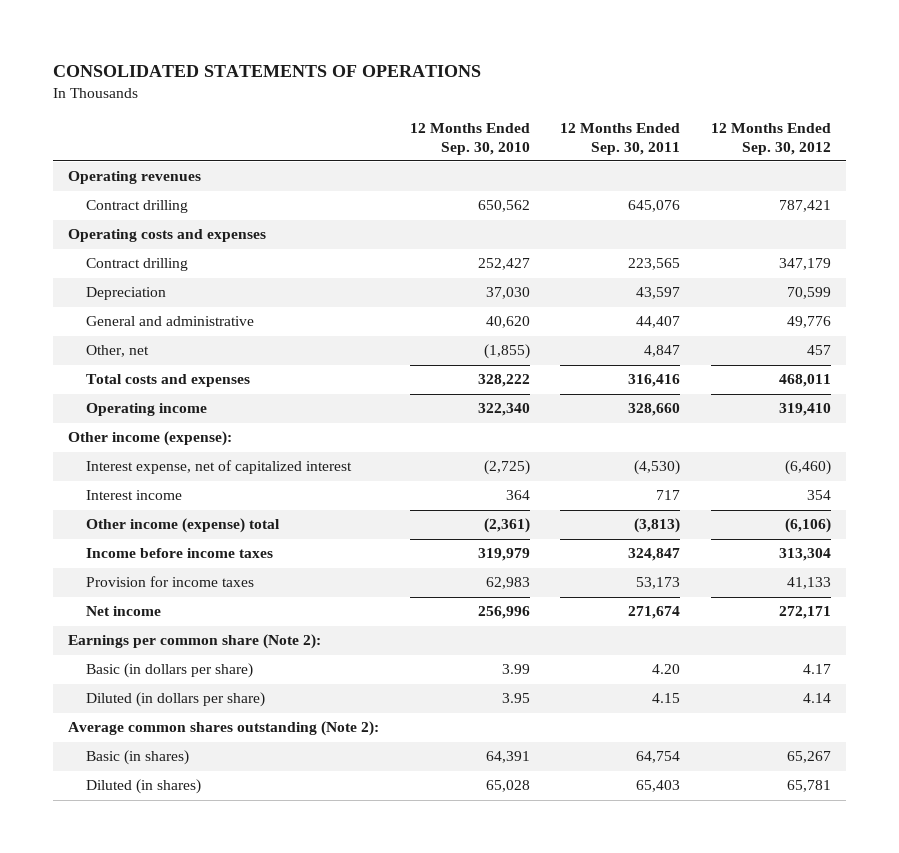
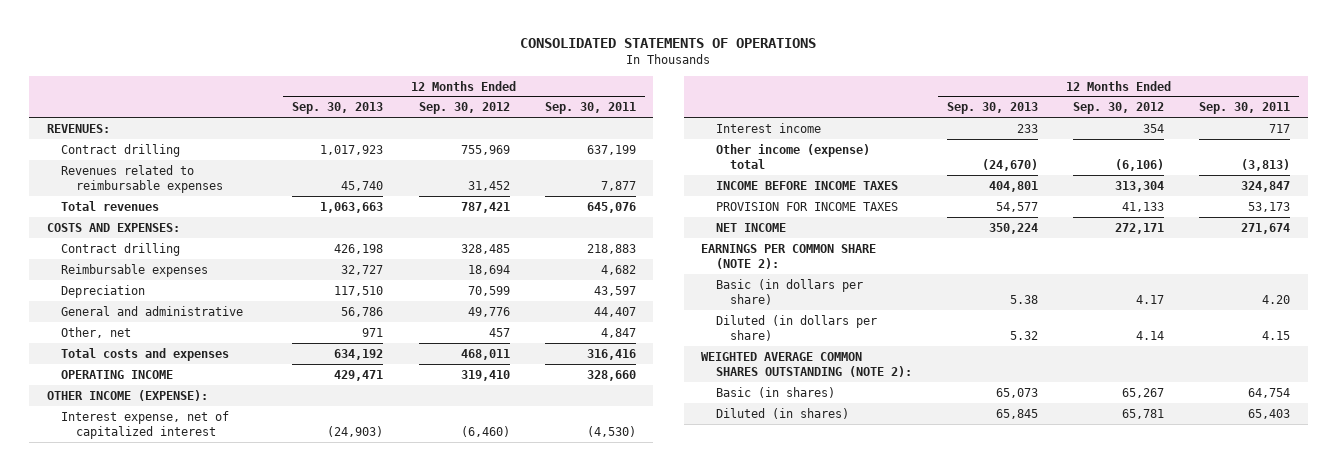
[409,123,530,155] 12 Months Ended Sep. 30, 2010 -> none
none -> [292,102,384,115] Sep. 30, 2013
[68,171,202,185] Operating revenues -> [46,123,110,133] REVENUES:
[628,200,681,213] 645,076 -> [586,144,636,155] 637,199
[778,200,831,213] 787,421 -> [460,144,510,155] 755,969
none -> [61,164,223,193] Revenues related to reimbursable expenses
none -> [61,200,160,211] Total revenues
[68,229,267,243] Operating costs and expenses -> [46,222,180,232] COSTS AND EXPENSES:
[628,258,681,271] 223,565 -> [586,243,636,254] 218,883
[778,258,831,271] 347,179 -> [460,243,510,254] 328,485
none -> [61,263,209,277] Reimbursable expenses
[85,403,207,417] Operating income -> [61,369,174,379] OPERATING INCOME
[68,431,233,447] Other income (expense): -> [46,389,208,401] OTHER INCOME (EXPENSE):
[85,548,273,559] Income before income taxes -> [715,180,898,190] INCOME BEFORE INCOME TAXES
[85,576,254,588] Provision for income taxes -> [715,201,898,211] PROVISION FOR INCOME TAXES
[85,606,161,617] Net income -> [715,222,786,232] NET INCOME
[68,634,322,650] Earnings per common share (Note 2): -> [701,243,877,269] EARNINGS PER COMMON SHARE (NOTE 2):
[68,721,380,737] Average common shares outstanding (Note 2): -> [701,351,912,377] WEIGHTED AVERAGE COMMON SHARES OUTSTANDING (NOTE 2):

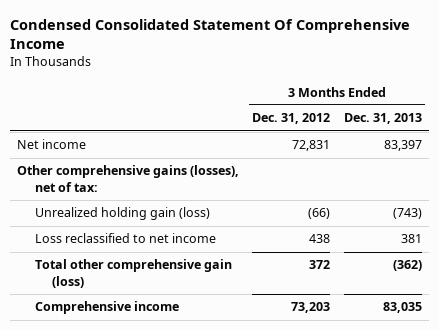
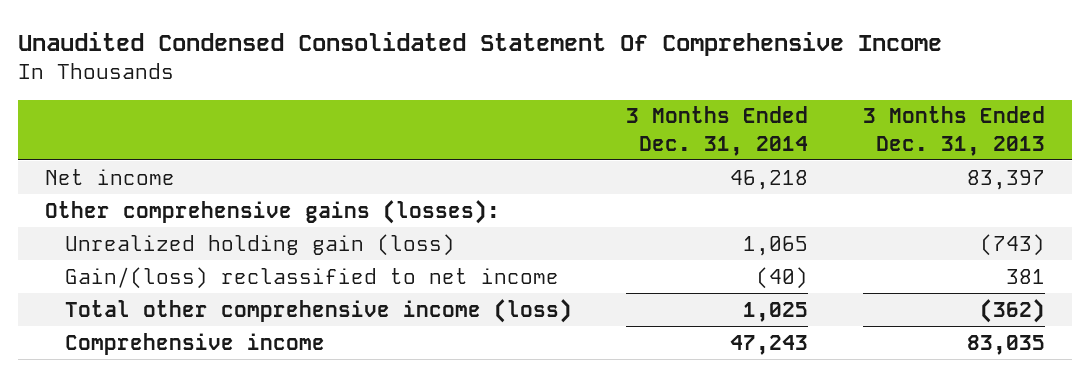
[10,18,411,50] Condensed Consolidated Statement Of Comprehensive Income -> [18,31,943,56] Unaudited Condensed Consolidated Statement Of Comprehensive Income
[252,113,331,125] Dec. 31, 2012 -> none
none -> [626,106,809,156] 3 Months Ended Dec. 31, 2014
[16,165,239,192] Other comprehensive gains (losses), net of tax: -> [45,199,501,224] Other comprehensive gains (losses):
[34,233,216,244] Loss reclassified to net income -> [65,266,560,289] Gain/(loss) reclassified to net income
[34,259,232,288] Total other comprehensive gain (loss) -> [65,298,573,323] Total other comprehensive income (loss)

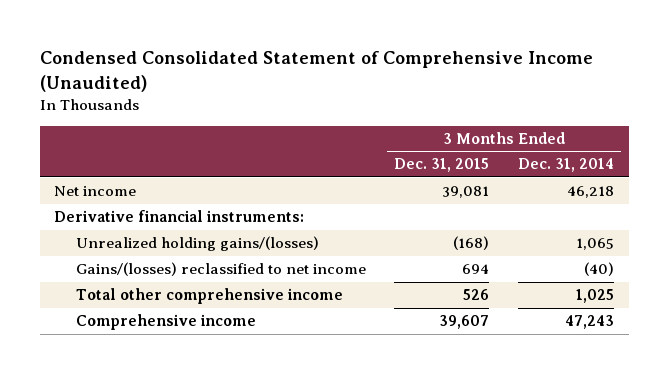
[18,31,943,56] Unaudited Condensed Consolidated Statement Of Comprehensive Income -> [39,51,593,92] Condensed Consolidated Statement of Comprehensive Income (Unaudited)
[862,106,1045,156] 3 Months Ended Dec. 31, 2013 -> none
none -> [394,158,490,173] Dec. 31, 2015
[45,199,501,224] Other comprehensive gains (losses): -> none
none -> [54,210,305,223] Derivative financial instruments:
[65,233,456,256] Unrealized holding gain (loss) -> [75,236,319,252] Unrealized holding gains/(losses)
[65,266,560,289] Gain/(loss) reclassified to net income -> [75,262,366,277] Gains/(losses) reclassified to net income
[65,298,573,323] Total other comprehensive income (loss) -> [75,288,343,305] Total other comprehensive income

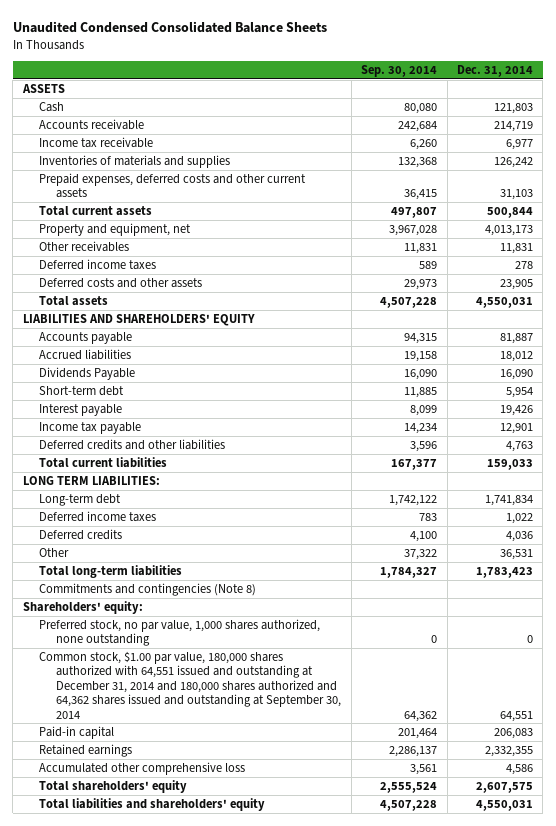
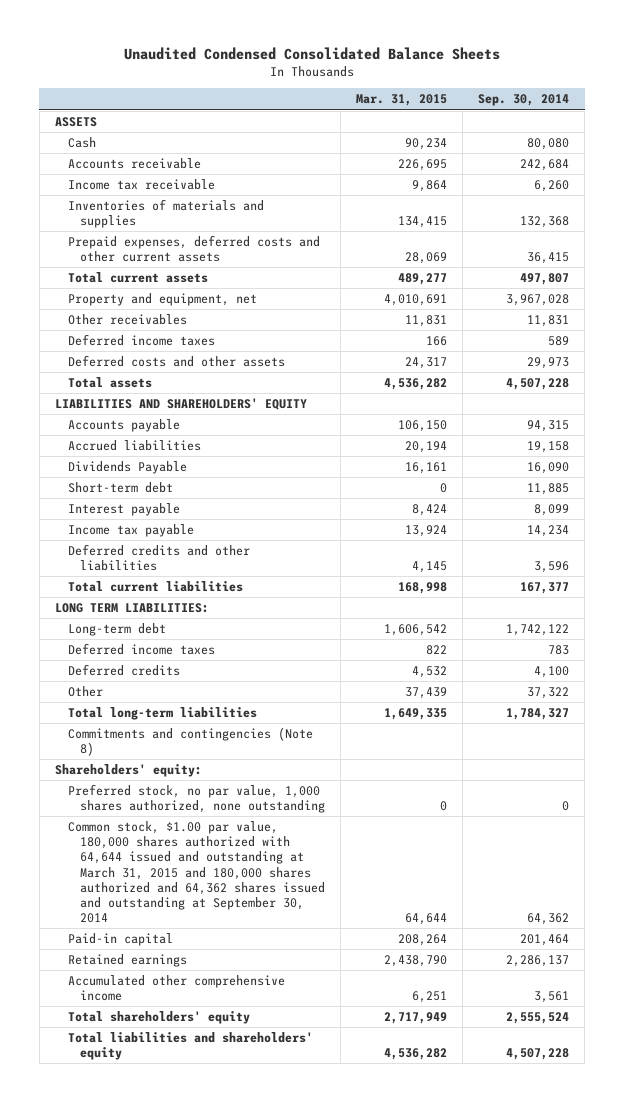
[456,64,533,77] Dec. 31, 2014 -> none
none -> [356,94,448,107] Mar. 31, 2015
[39,650,342,719] Common stock, $1.00 par value, 180,000 shares authorized with 64,551 issued and outstanding at December 31, 2014 and 180,000 shares authorized and 64,362 shares issued and outstanding at September 30, 2014 -> [67,820,326,924] Common stock, $1.00 par value, 180,000 shares authorized with 64,644 issued and outstanding at March 31, 2015 and 180,000 shares authorized and 64,362 shares issued and outstanding at September 30, 2014
[39,761,246,775] Accumulated other comprehensive loss -> [67,974,285,1002] Accumulated other comprehensive income

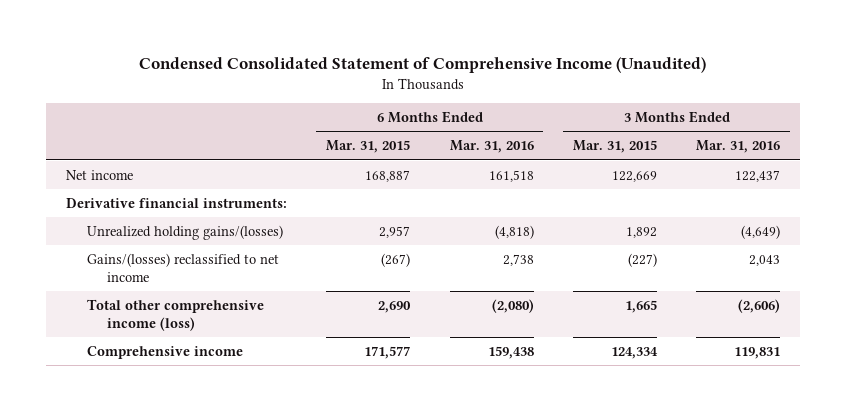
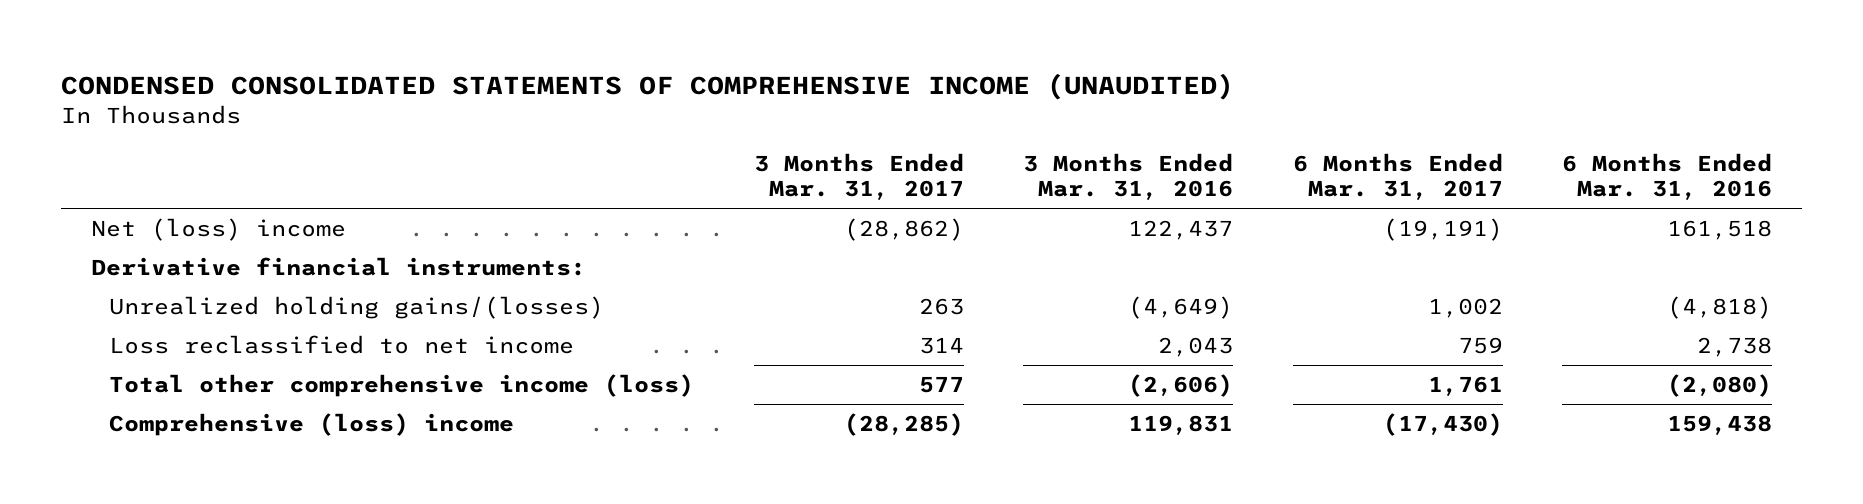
[139,56,707,73] Condensed Consolidated Statement of Comprehensive Income (Unaudited) -> [61,73,1235,101] CONDENSED CONSOLIDATED STATEMENTS OF COMPREHENSIVE INCOME (UNAUDITED)
[326,140,411,154] Mar. 31, 2015 -> none
[572,140,657,154] Mar. 31, 2015 -> none
none -> [753,153,964,201] 3 Months Ended Mar. 31, 2017
none -> [1292,153,1503,201] 6 Months Ended Mar. 31, 2017
[65,169,133,180] Net income -> [90,218,346,242] Net (loss) income
[86,252,279,282] Gains/(losses) reclassified to net income -> [109,335,575,355] Loss reclassified to net income
[86,345,243,359] Comprehensive income -> [109,413,515,437] Comprehensive (loss) income

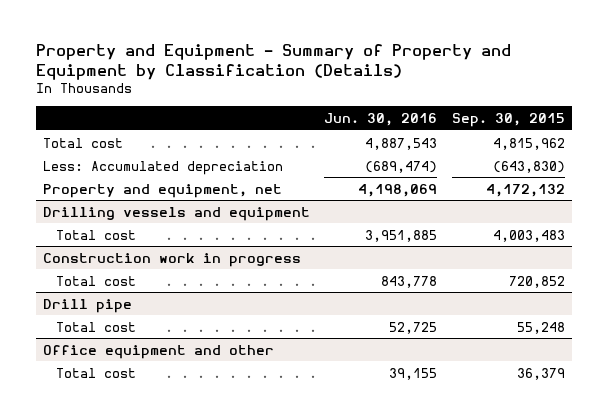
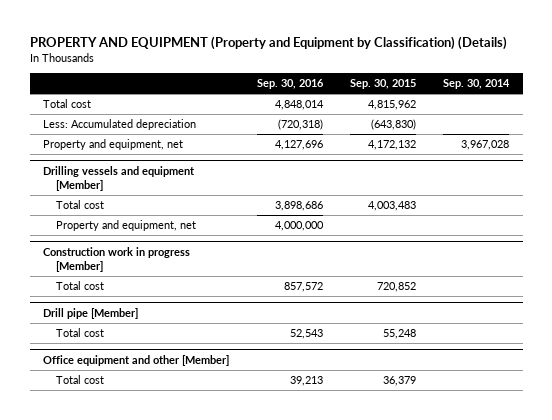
[36,43,512,80] Property and Equipment - Summary of Property and Equipment by Classification (Details) -> [29,36,507,51] PROPERTY AND EQUIPMENT (Property and Equipment by Classification) (Details)
[324,112,438,126] Jun. 30, 2016 -> none
none -> [256,79,324,90] Sep. 30, 2016
none -> [442,79,510,90] Sep. 30, 2014
[43,206,311,221] Drilling vessels and equipment -> [43,166,196,191] Drilling vessels and equipment [Member]
none -> [55,220,196,232] Property and equipment, net
[43,252,302,267] Construction work in progress -> [43,247,191,272] Construction work in progress [Member]
[43,298,133,313] Drill pipe -> [43,308,139,320] Drill pipe [Member]
[43,344,275,359] Office equipment and other -> [43,355,230,367] Office equipment and other [Member]

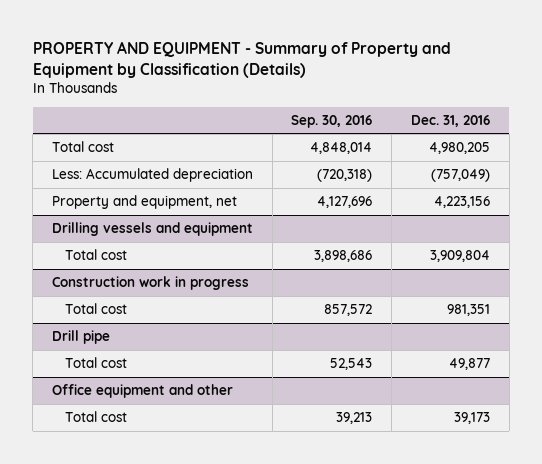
[29,36,507,51] PROPERTY AND EQUIPMENT (Property and Equipment by Classification) (Details) -> [32,40,451,78] PROPERTY AND EQUIPMENT - Summary of Property and Equipment by Classification (Details)
[349,79,416,90] Sep. 30, 2015 -> none
[442,79,510,90] Sep. 30, 2014 -> none
none -> [410,114,490,127] Dec. 31, 2016
[43,166,196,191] Drilling vessels and equipment [Member] -> [52,222,254,237] Drilling vessels and equipment
[55,220,196,232] Property and equipment, net -> none
[43,247,191,272] Construction work in progress [Member] -> [52,276,250,291] Construction work in progress
[43,308,139,320] Drill pipe [Member] -> [52,330,111,345] Drill pipe
[43,355,230,367] Office equipment and other [Member] -> [52,384,234,399] Office equipment and other

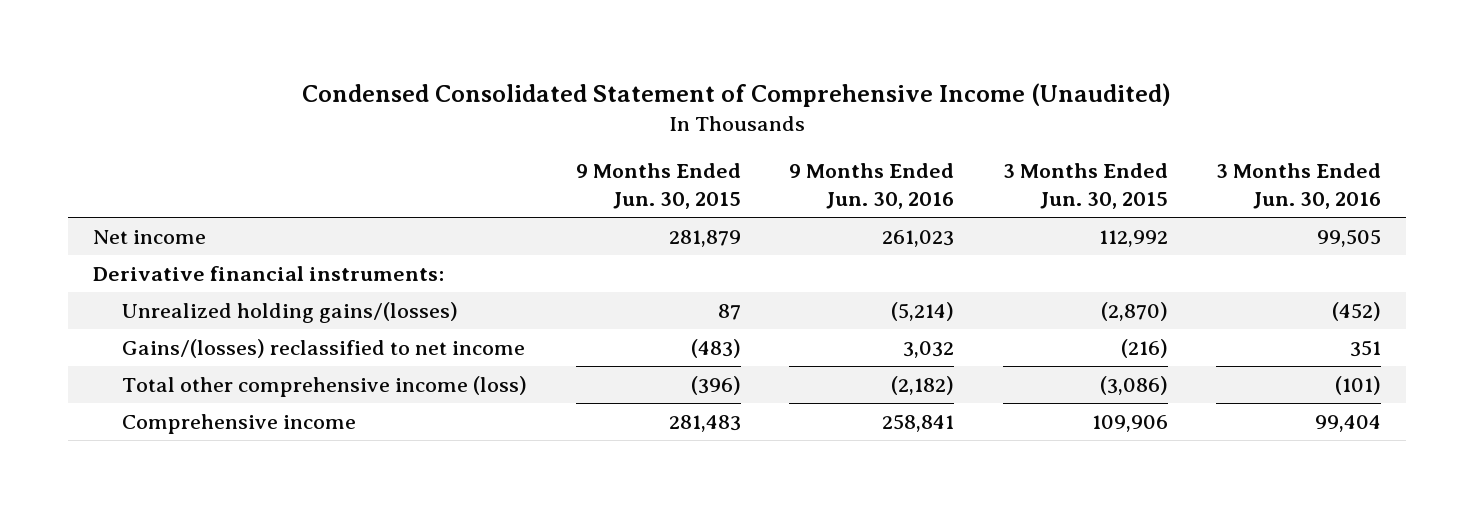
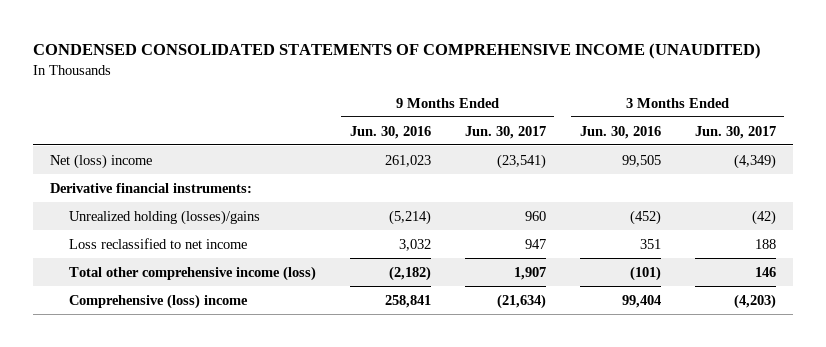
[301,82,1171,107] Condensed Consolidated Statement of Comprehensive Income (Unaudited) -> [33,43,762,60] CONDENSED CONSOLIDATED STATEMENTS OF COMPREHENSIVE INCOME (UNAUDITED)
[575,163,741,209] 9 Months Ended Jun. 30, 2015 -> none
[1002,163,1168,209] 3 Months Ended Jun. 30, 2015 -> none
none -> [464,125,546,139] Jun. 30, 2017
none -> [694,125,776,139] Jun. 30, 2017
[92,229,206,244] Net income -> [50,153,153,169] Net (loss) income
[122,301,459,323] Unrealized holding gains/(losses) -> [69,209,261,225] Unrealized holding (losses)/gains
[122,338,526,358] Gains/(losses) reclassified to net income -> [69,237,248,249] Loss reclassified to net income
[122,413,357,434] Comprehensive income -> [69,293,249,309] Comprehensive (loss) income

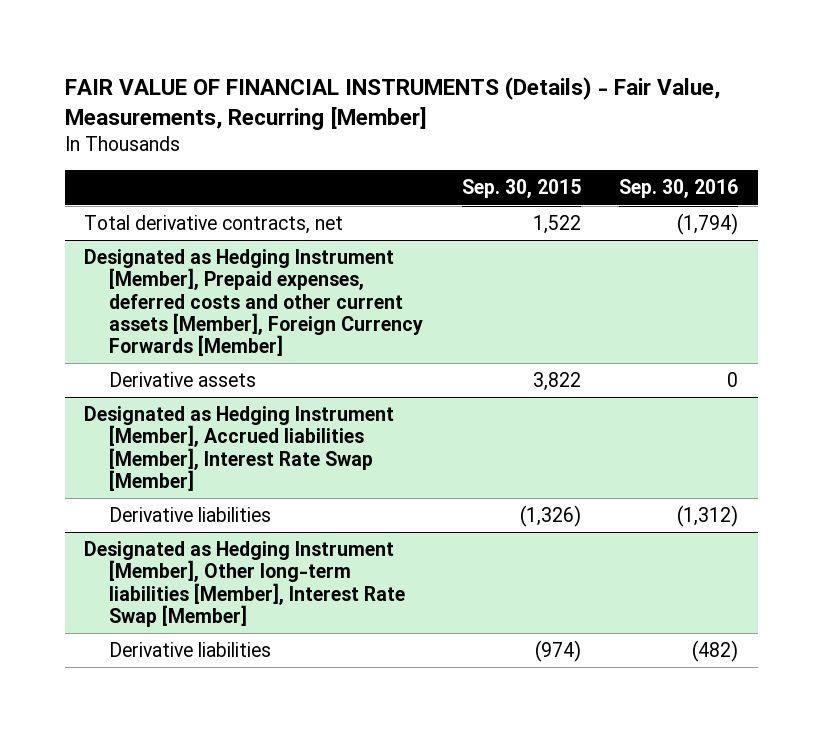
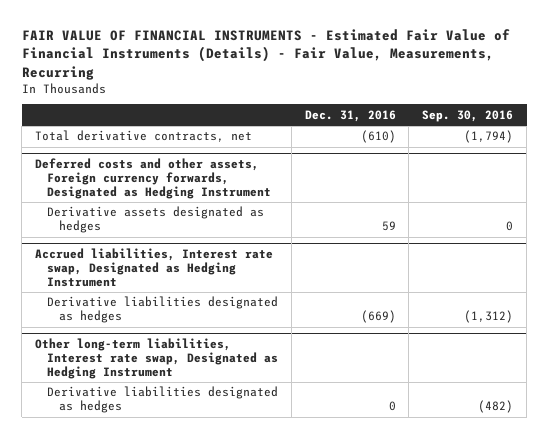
[64,76,720,130] FAIR VALUE OF FINANCIAL INSTRUMENTS (Details) - Fair Value, Measurements, Recurring [Member] -> [21,29,510,80] FAIR VALUE OF FINANCIAL INSTRUMENTS - Estimated Fair Value of Financial Instruments (Details) - Fair Value, Measurements, Recurring
[461,179,581,199] Sep. 30, 2015 -> none
none -> [304,109,396,122] Dec. 31, 2016
[84,248,424,357] Designated as Hedging Instrument [Member], Prepaid expenses, deferred costs and other current assets [Member], Foreign Currency Forwards [Member] -> [35,158,271,200] Deferred costs and other assets, Foreign currency forwards, Designated as Hedging Instrument
[109,371,257,387] Derivative assets -> [46,206,264,234] Derivative assets designated as hedges
[84,405,395,491] Designated as Hedging Instrument [Member], Accrued liabilities [Member], Interest Rate Swap [Member] -> [35,248,274,288] Accrued liabilities, Interest rate swap, Designated as Hedging Instrument
[109,506,272,522] Derivative liabilities -> [46,296,278,324] Derivative liabilities designated as hedges
[84,540,406,627] Designated as Hedging Instrument [Member], Other long-term liabilities [Member], Interest Rate Swap [Member] -> [35,338,278,380] Other long-term liabilities, Interest rate swap, Designated as Hedging Instrument
[109,641,272,657] Derivative liabilities -> [46,386,278,414] Derivative liabilities designated as hedges

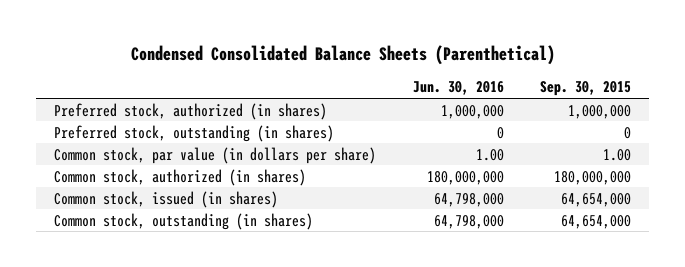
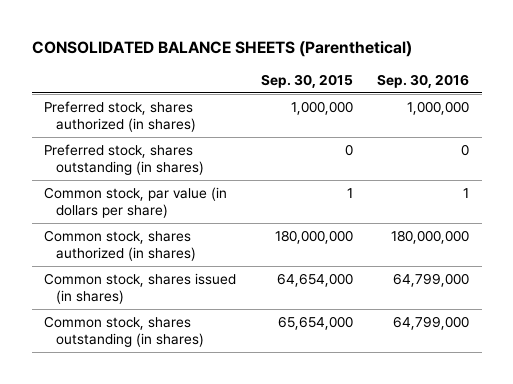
[130,45,555,66] Condensed Consolidated Balance Sheets (Parenthetical) -> [31,41,412,58] CONSOLIDATED BALANCE SHEETS (Parenthetical)
[412,81,504,96] Jun. 30, 2016 -> none
none -> [377,73,470,88] Sep. 30, 2016
[54,102,328,120] Preferred stock, authorized (in shares) -> [43,100,196,132] Preferred stock, shares authorized (in shares)
[54,124,335,142] Preferred stock, outstanding (in shares) -> [43,143,204,175] Preferred stock, shares outstanding (in shares)
[603,148,632,161] 1.00 -> [346,187,353,198] 1
[54,168,307,186] Common stock, authorized (in shares) -> [43,229,196,261] Common stock, shares authorized (in shares)
[54,190,279,208] Common stock, issued (in shares) -> [43,272,236,304] Common stock, shares issued (in shares)
[54,212,314,230] Common stock, outstanding (in shares) -> [43,315,204,347] Common stock, shares outstanding (in shares)
[561,214,632,229] 64,654,000 -> [277,315,353,330] 65,654,000

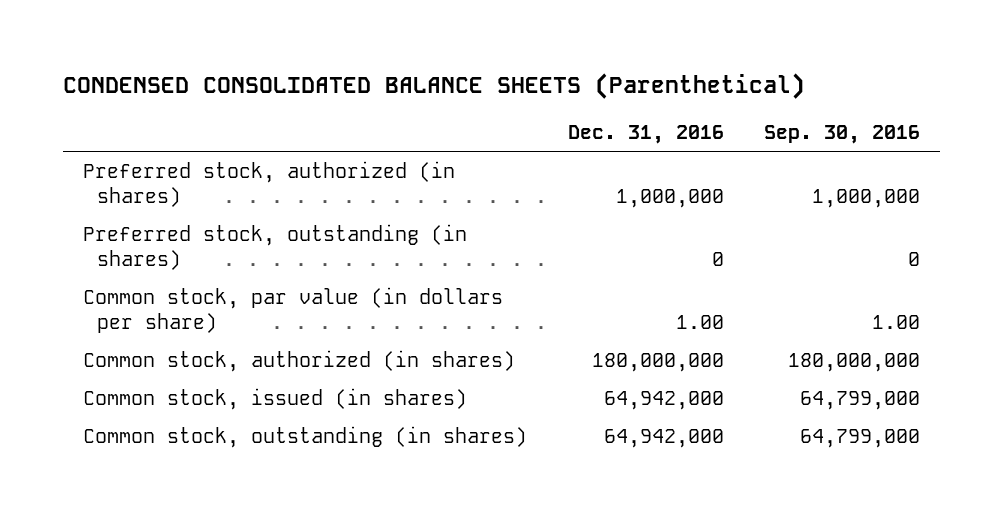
[31,41,412,58] CONSOLIDATED BALANCE SHEETS (Parenthetical) -> [62,73,805,100] CONDENSED CONSOLIDATED BALANCE SHEETS (Parenthetical)
[260,73,353,88] Sep. 30, 2015 -> none
none -> [567,125,724,145] Dec. 31, 2016
[43,100,196,132] Preferred stock, shares authorized (in shares) -> [83,161,456,207] Preferred stock, authorized (in shares)
[43,143,204,175] Preferred stock, shares outstanding (in shares) -> [83,224,468,270] Preferred stock, outstanding (in shares)
[463,187,470,198] 1 -> [872,314,921,329] 1.00
[43,229,196,261] Common stock, shares authorized (in shares) -> [83,350,516,373] Common stock, authorized (in shares)
[43,272,236,304] Common stock, shares issued (in shares) -> [83,388,468,411] Common stock, issued (in shares)
[43,315,204,347] Common stock, shares outstanding (in shares) -> [83,426,528,449] Common stock, outstanding (in shares)

